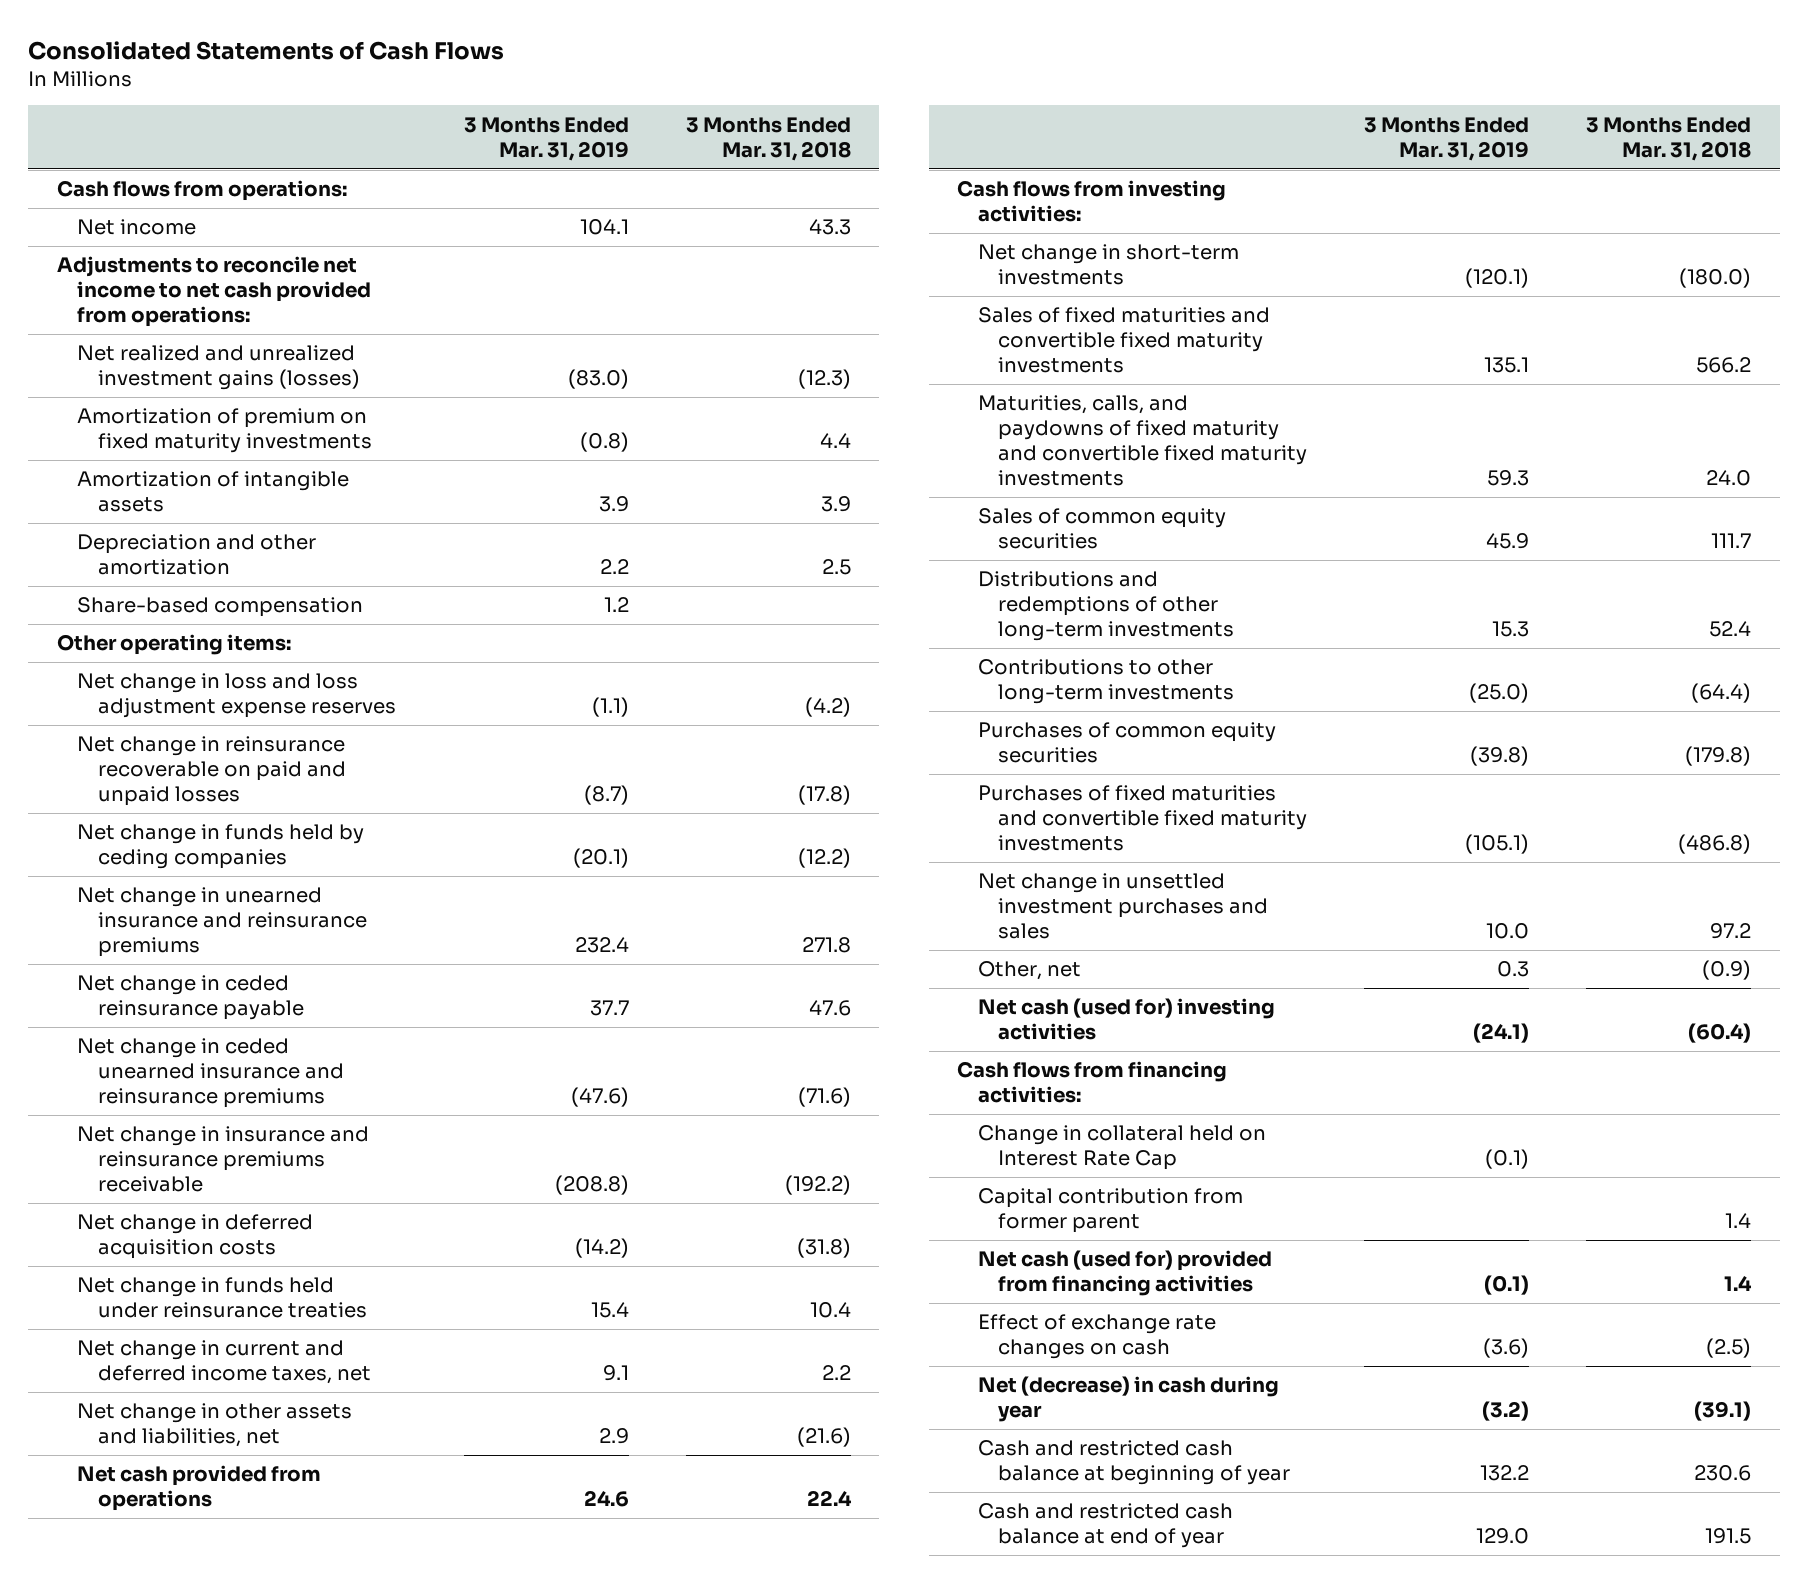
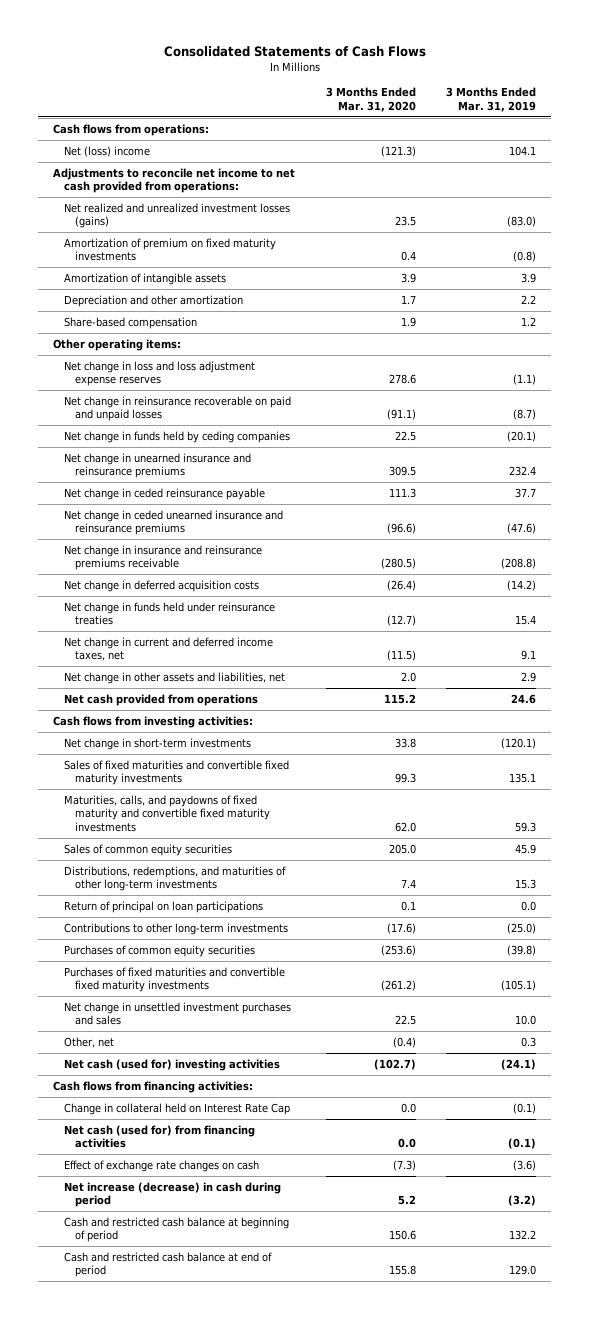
[685,116,851,161] 3 Months Ended Mar. 31, 2018 -> none
none -> [325,87,416,112] 3 Months Ended Mar. 31, 2020
[77,219,197,236] Net income -> [64,145,151,157] Net (loss) income
[77,345,360,391] Net realized and unrealized investment gains (losses) -> [64,202,291,229] Net realized and unrealized investment losses (gains)
[977,571,1235,642] Distributions and redemptions of other long-term investments -> [64,865,287,892] Distributions, redemptions, and maturities of other long-term investments
none -> [64,900,264,913] Return of principal on loan participations
[977,1188,1243,1234] Capital contribution from former parent -> none
[977,1250,1272,1297] Net cash (used for) provided from financing activities -> [64,1124,256,1149] Net cash (used for) from financing activities
[977,1376,1279,1423] Net (decrease) in cash during year -> [64,1181,282,1208] Net increase (decrease) in cash during period
[977,1440,1291,1486] Cash and restricted cash balance at beginning of year -> [64,1216,290,1243] Cash and restricted cash balance at beginning of period
[977,1503,1233,1549] Cash and restricted cash balance at end of year -> [64,1251,273,1278] Cash and restricted cash balance at end of period

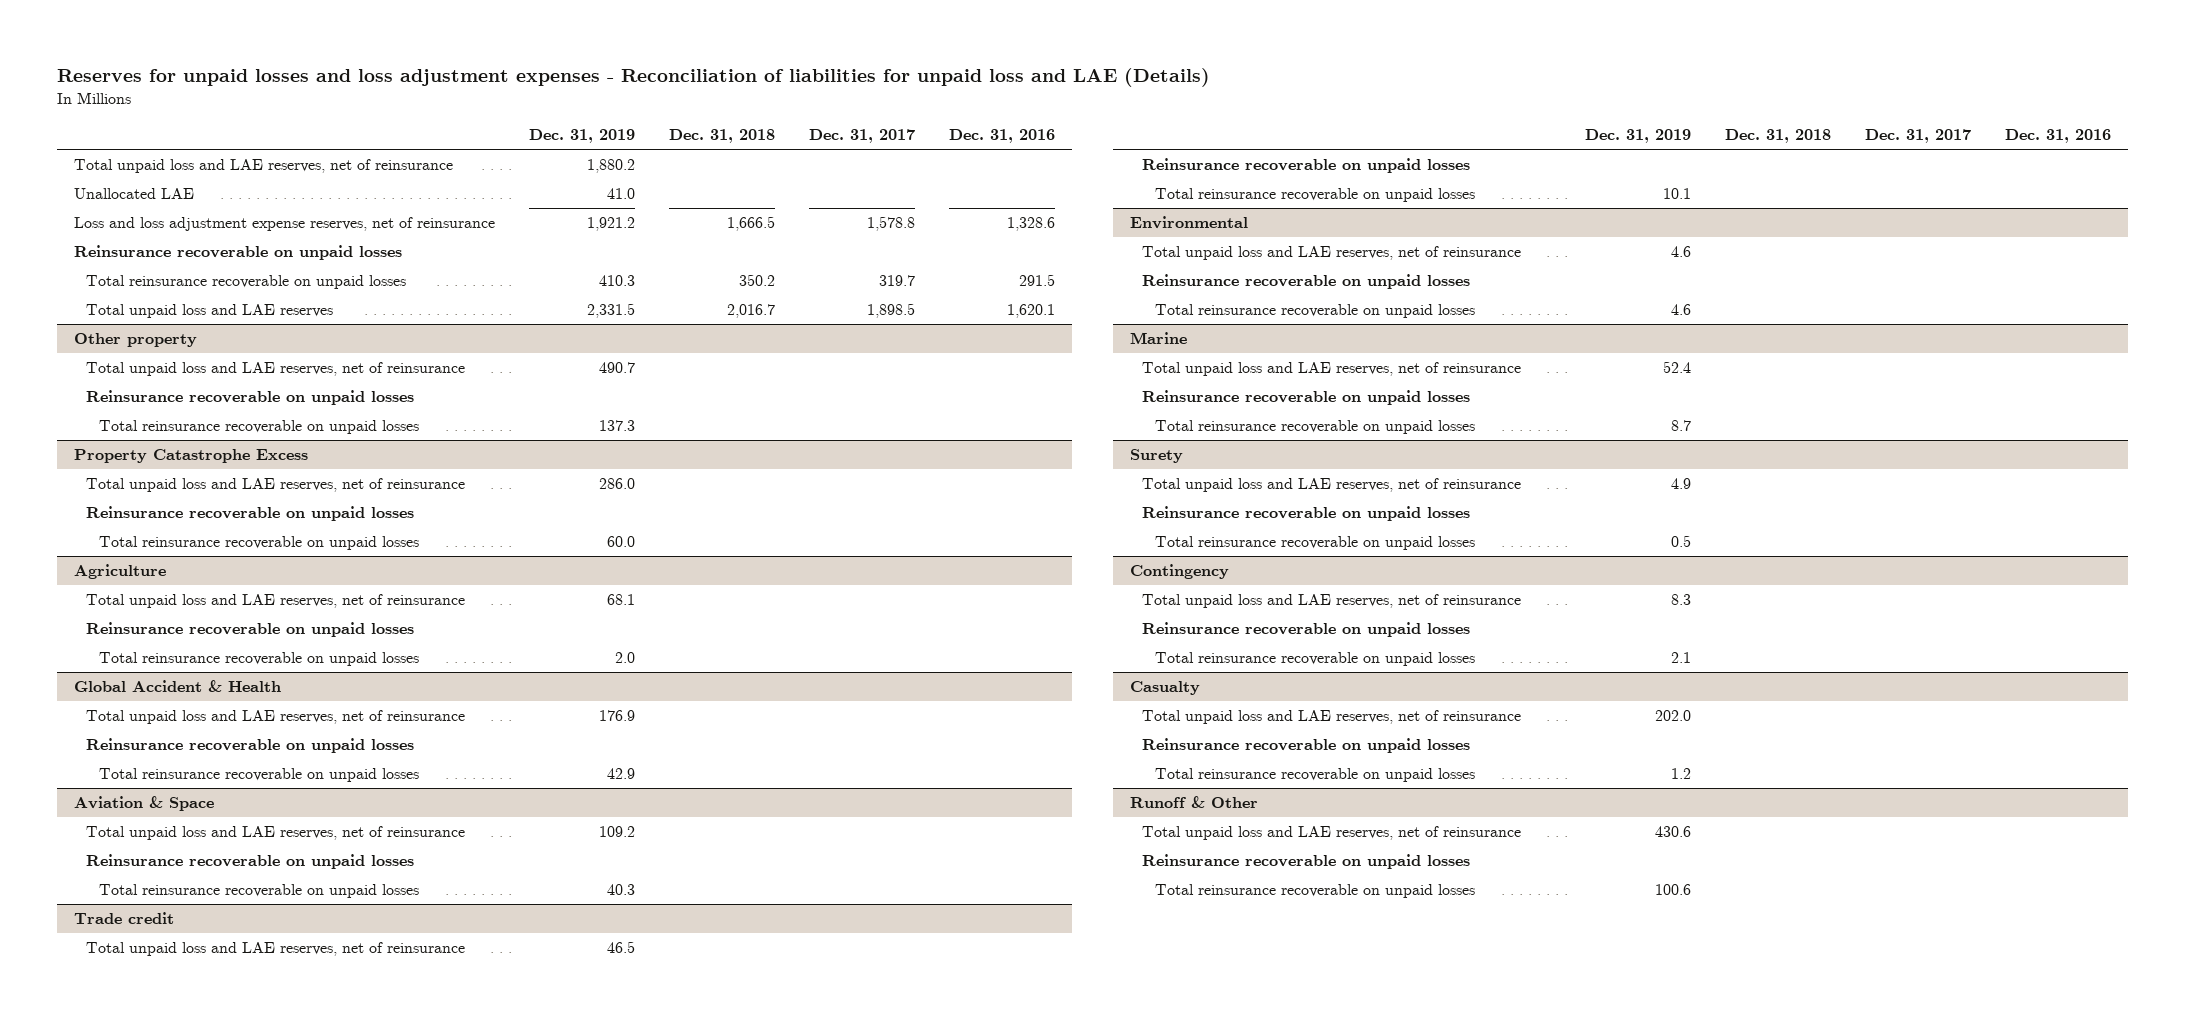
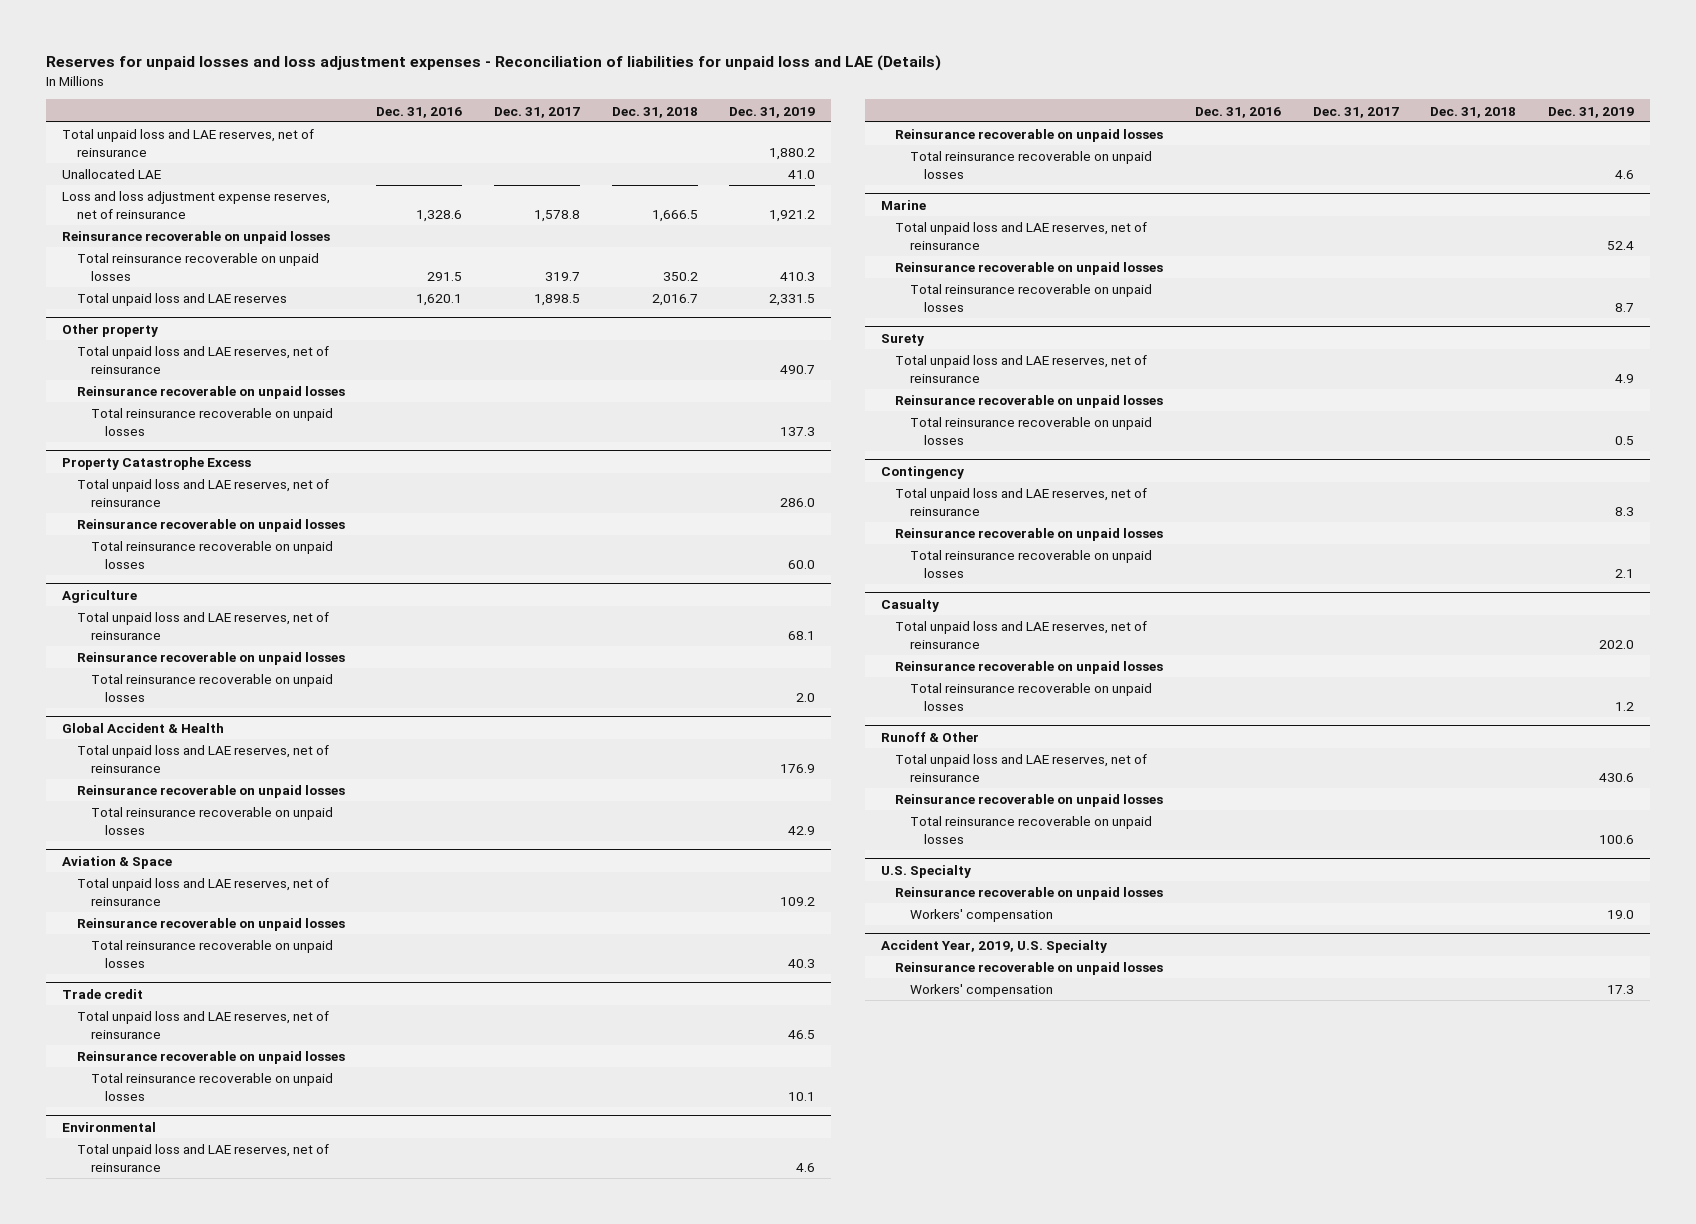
none -> [880,864,971,878] U.S. Specialty
none -> [895,887,1164,901] Reinsurance recoverable on unpaid losses
none -> [909,909,1053,923] Workers' compensation
none -> [880,939,1107,953] Accident Year, 2019, U.S. Specialty
none -> [895,962,1164,976] Reinsurance recoverable on unpaid losses
none -> [909,984,1053,998] Workers' compensation

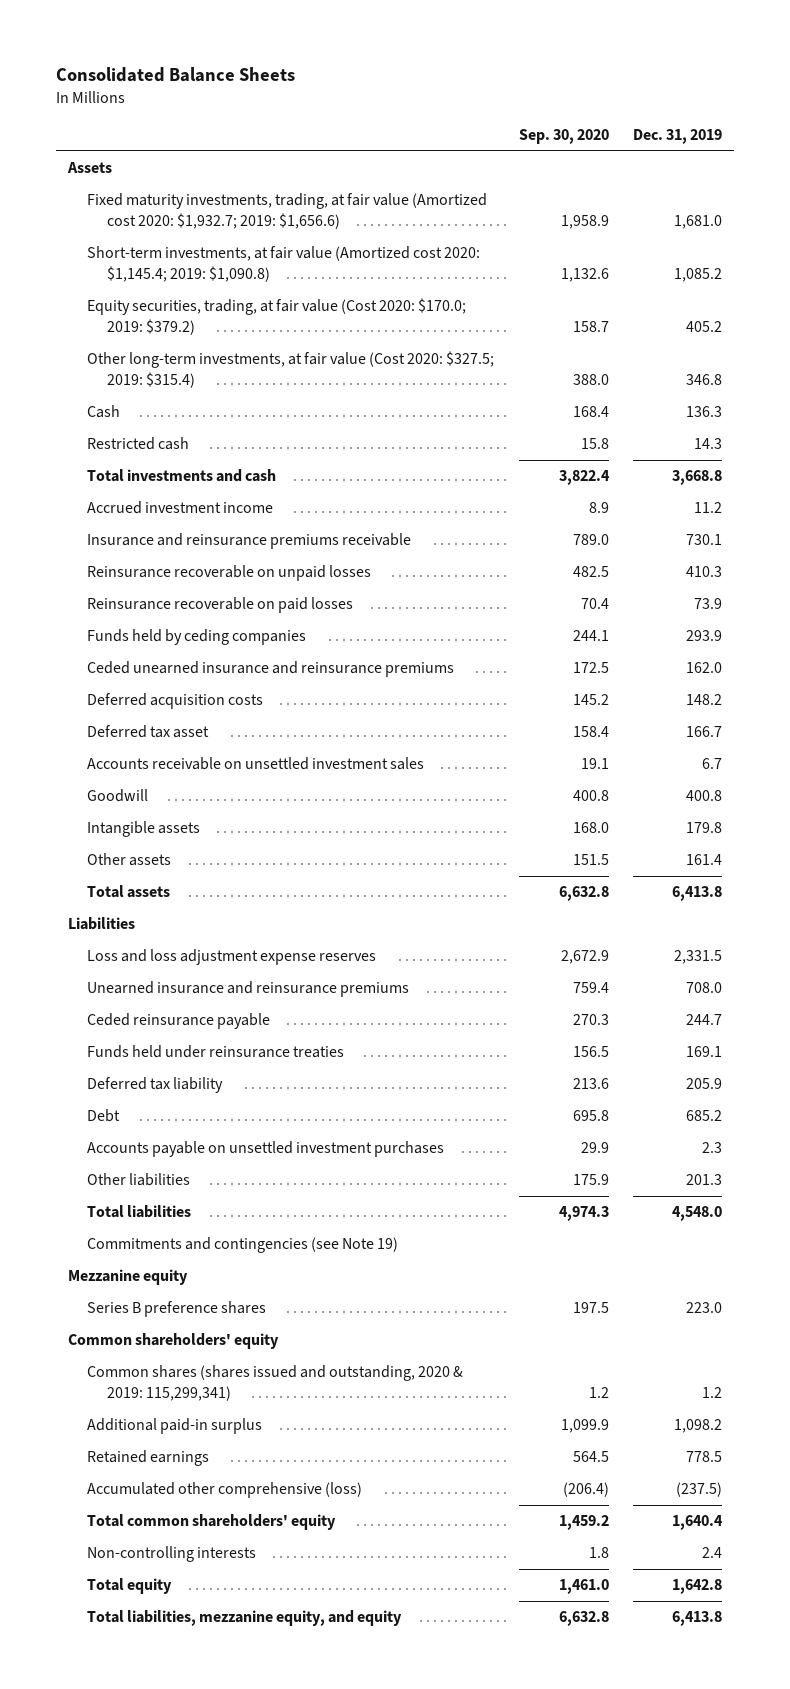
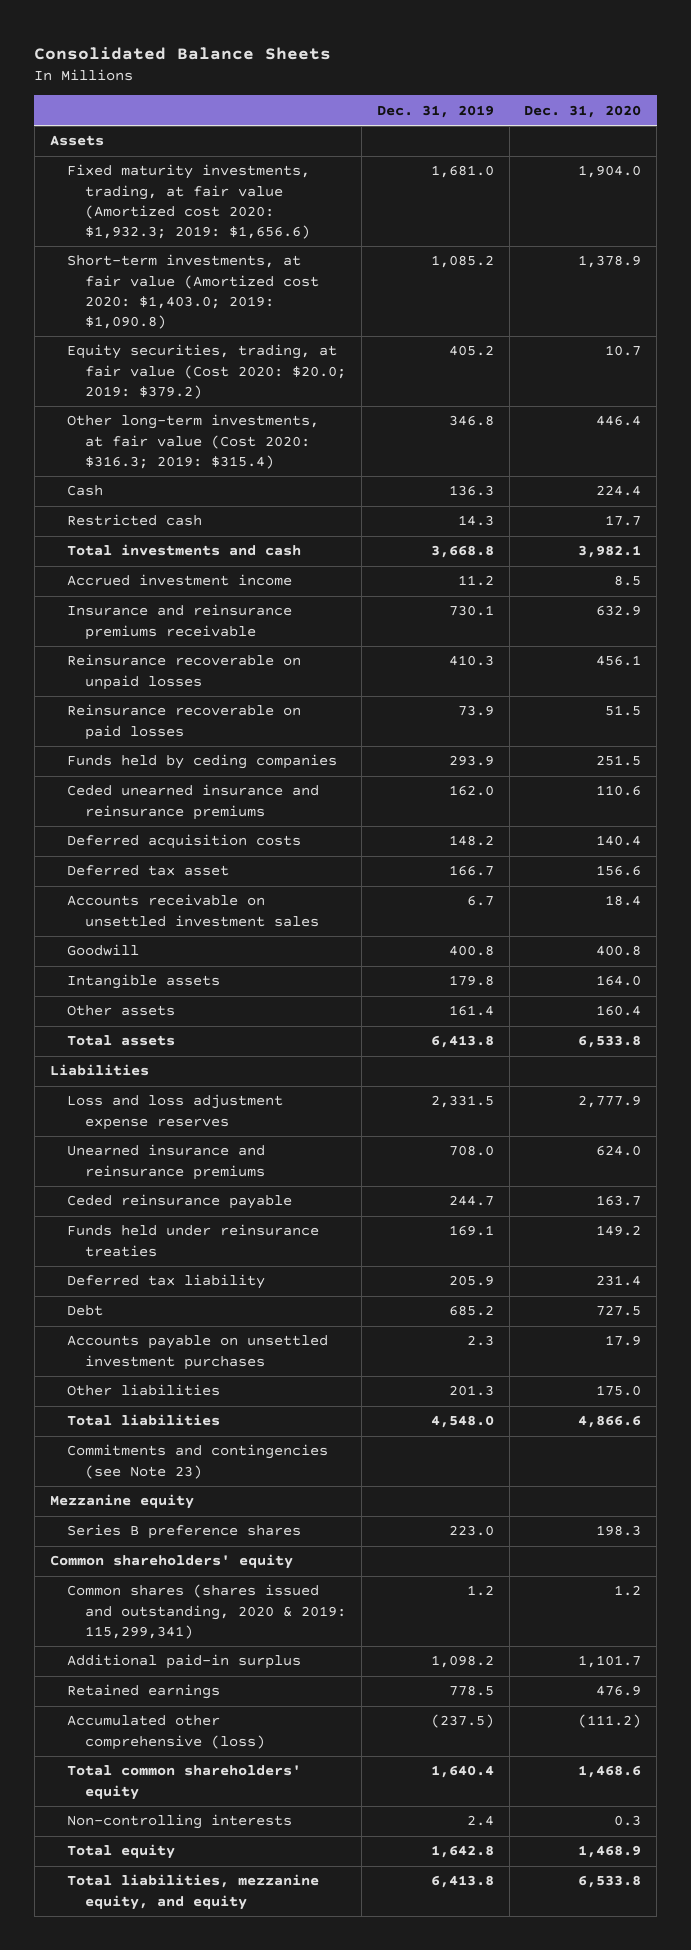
[518,129,609,145] Sep. 30, 2020 -> none
none -> [524,104,642,118] Dec. 31, 2020
[87,193,488,230] Fixed maturity investments, trading, at fair value (Amortized cost 2020: $1,932.7; 2019: $1,656.6) -> [67,164,311,239] Fixed maturity investments, trading, at fair value (Amortized cost 2020: $1,932.3; 2019: $1,656.6)
[87,246,481,283] Short-term investments, at fair value (Amortized cost 2020: $1,145.4; 2019: $1,090.8) -> [67,254,319,329] Short-term investments, at fair value (Amortized cost 2020: $1,403.0; 2019: $1,090.8)
[87,298,467,336] Equity securities, trading, at fair value (Cost 2020: $170.0; 2019: $379.2) -> [67,344,346,399] Equity securities, trading, at fair value (Cost 2020: $20.0; 2019: $379.2)
[87,351,495,389] Other long-term investments, at fair value (Cost 2020: $327.5; 2019: $315.4) -> [67,414,320,469] Other long-term investments, at fair value (Cost 2020: $316.3; 2019: $315.4)
[87,1237,399,1254] Commitments and contingencies (see Note 19) -> [67,1444,329,1479] Commitments and contingencies (see Note 23)

